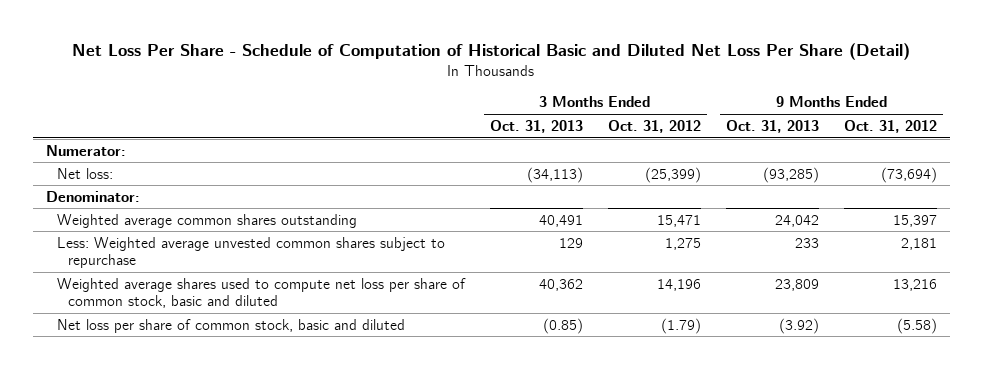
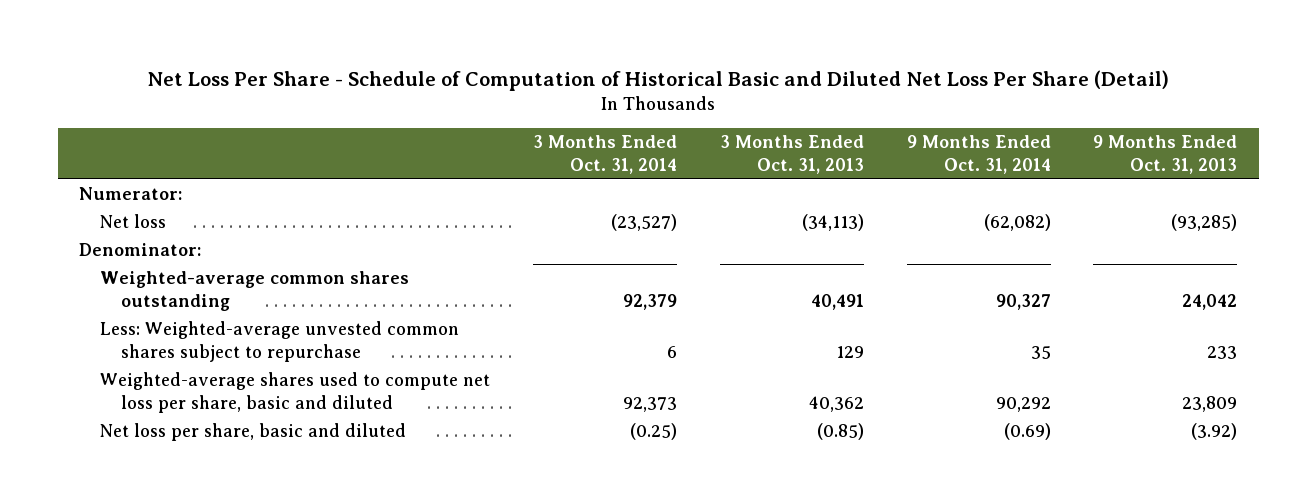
[607,119,701,133] Oct. 31, 2012 -> none
[844,119,938,133] Oct. 31, 2012 -> none
none -> [533,135,678,174] 3 Months Ended Oct. 31, 2014
none -> [906,135,1051,174] 9 Months Ended Oct. 31, 2014
[56,167,113,179] Net loss: -> [100,214,167,229] Net loss
[56,213,357,228] Weighted average common shares outstanding -> [100,271,410,311] Weighted-average common shares outstanding
[56,236,445,269] Less: Weighted average unvested common shares subject to repurchase -> [100,321,460,362] Less: Weighted-average unvested common shares subject to repurchase
[56,277,466,309] Weighted average shares used to compute net loss per share of common stock, basic and diluted -> [100,372,491,413] Weighted-average shares used to compute net loss per share, basic and diluted
[56,318,405,333] Net loss per share of common stock, basic and diluted -> [100,423,407,442] Net loss per share, basic and diluted

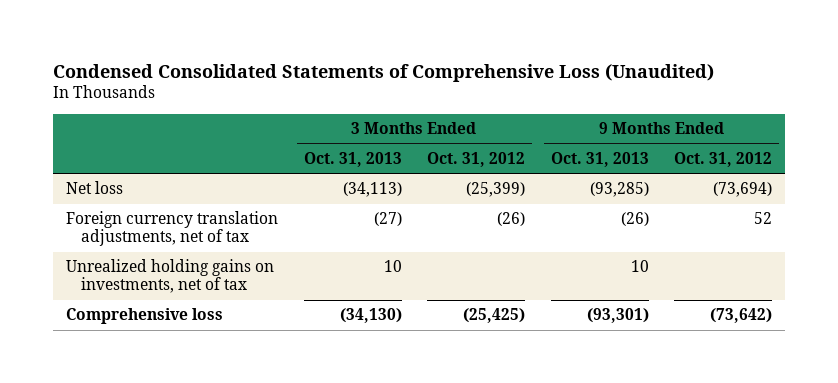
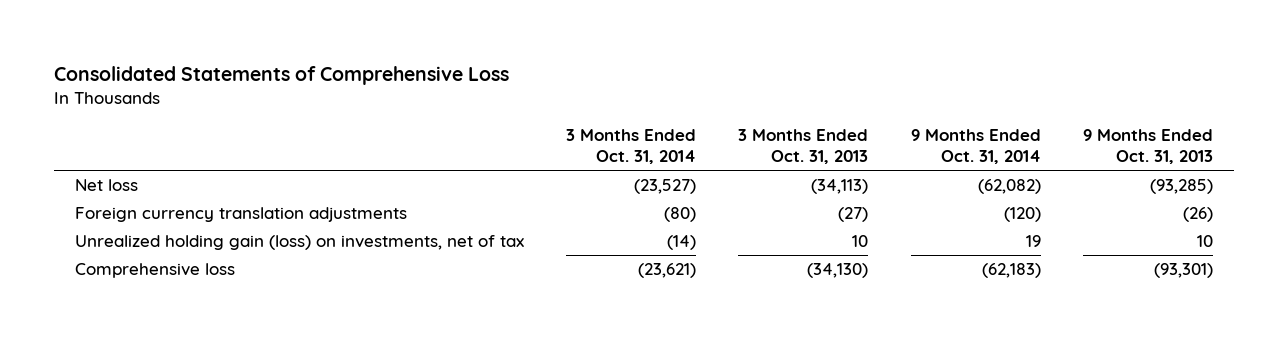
[53,63,715,82] Condensed Consolidated Statements of Comprehensive Loss (Unaudited) -> [53,65,509,85] Consolidated Statements of Comprehensive Loss
[427,152,526,168] Oct. 31, 2012 -> none
[674,152,773,168] Oct. 31, 2012 -> none
none -> [566,129,697,165] 3 Months Ended Oct. 31, 2014
none -> [910,129,1041,165] 9 Months Ended Oct. 31, 2014
[66,211,279,247] Foreign currency translation adjustments, net of tax -> [75,207,408,223] Foreign currency translation adjustments
[66,259,275,294] Unrealized holding gains on investments, net of tax -> [75,235,525,251] Unrealized holding gain (loss) on investments, net of tax

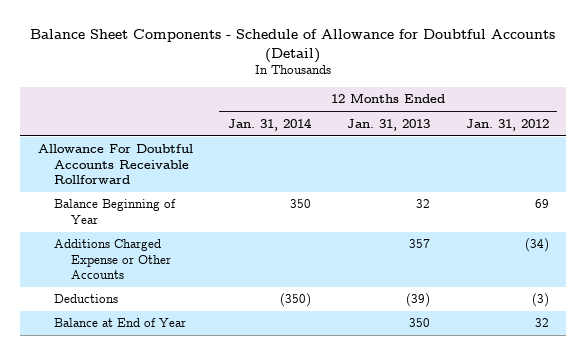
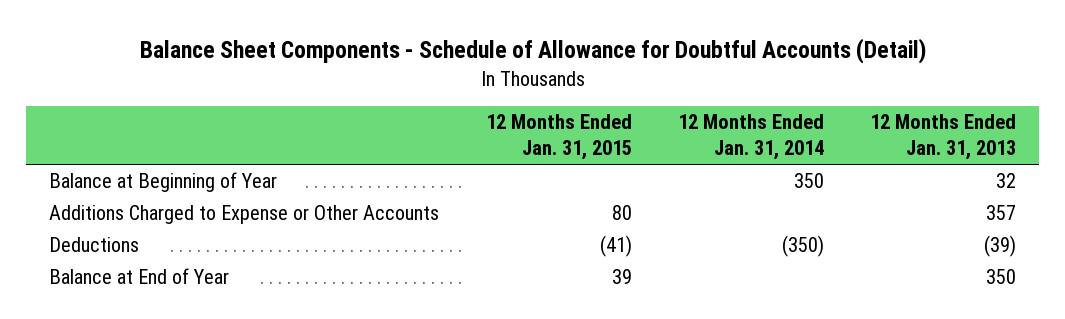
[465,118,549,131] Jan. 31, 2012 -> none
none -> [485,114,632,161] 12 Months Ended Jan. 31, 2015
[37,144,193,185] Allowance For Doubtful Accounts Receivable Rollforward -> none
[54,199,177,224] Balance Beginning of Year -> [49,172,278,193] Balance at Beginning of Year
[54,239,172,280] Additions Charged Expense or Other Accounts -> [49,205,440,225] Additions Charged to Expense or Other Accounts

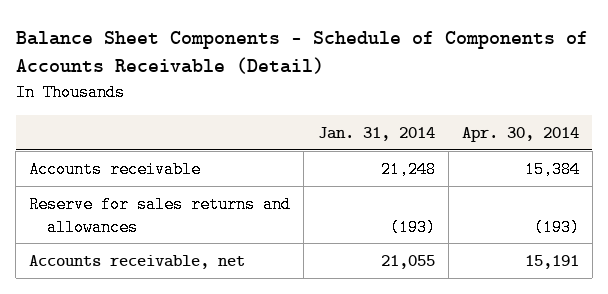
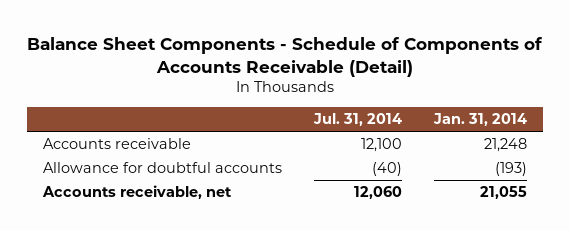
[461,126,579,142] Apr. 30, 2014 -> none
none -> [313,113,403,127] Jul. 31, 2014
[29,195,292,236] Reserve for sales returns and allowances -> [43,162,283,174] Allowance for doubtful accounts

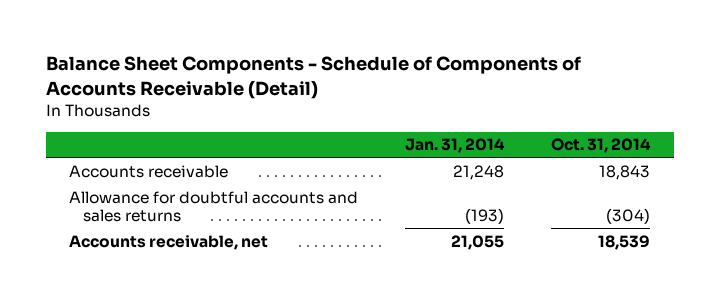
[313,113,403,127] Jul. 31, 2014 -> none
none -> [551,138,652,154] Oct. 31, 2014
[43,162,283,174] Allowance for doubtful accounts -> [69,190,359,223] Allowance for doubtful accounts and sales returns

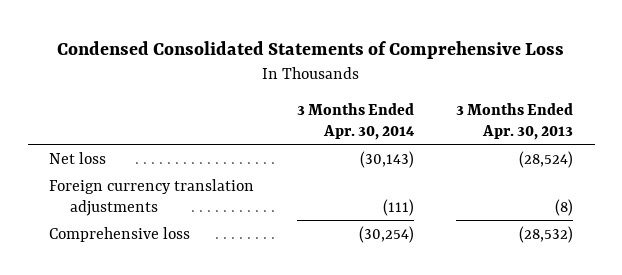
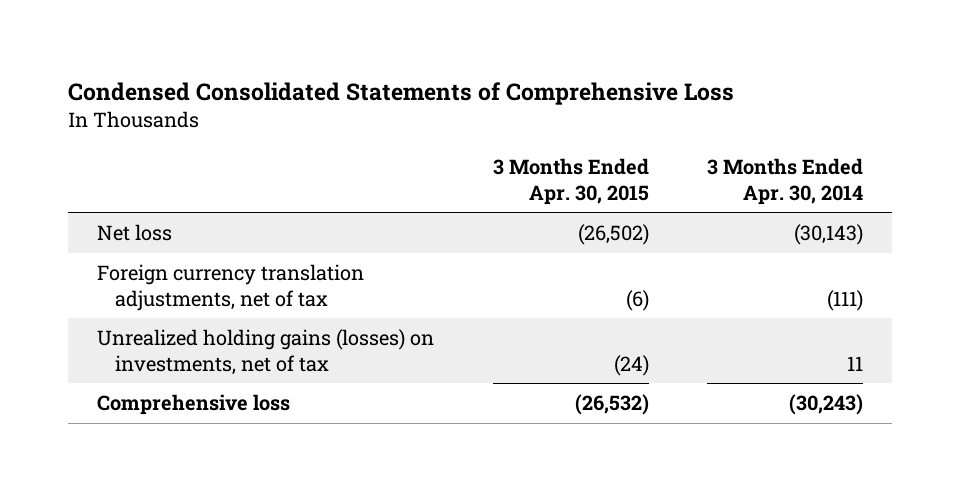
[456,102,574,140] 3 Months Ended Apr. 30, 2013 -> none
none -> [492,158,649,205] 3 Months Ended Apr. 30, 2015
[48,178,254,216] Foreign currency translation adjustments -> [97,264,365,311] Foreign currency translation adjustments, net of tax
none -> [97,329,435,375] Unrealized holding gains (losses) on investments, net of tax
[358,225,414,243] (30,254) -> [789,394,864,416] (30,243)

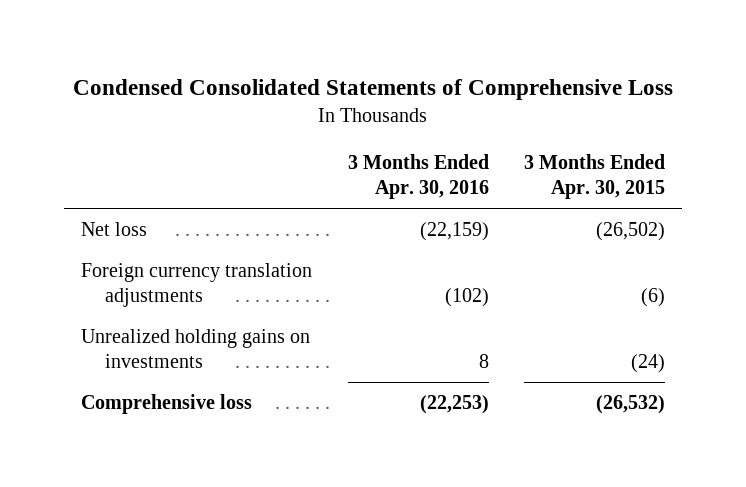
[707,158,864,205] 3 Months Ended Apr. 30, 2014 -> none
none -> [347,153,489,200] 3 Months Ended Apr. 30, 2016
[97,264,365,311] Foreign currency translation adjustments, net of tax -> [81,263,313,308] Foreign currency translation adjustments
[97,329,435,375] Unrealized holding gains (losses) on investments, net of tax -> [81,329,311,369] Unrealized holding gains on investments

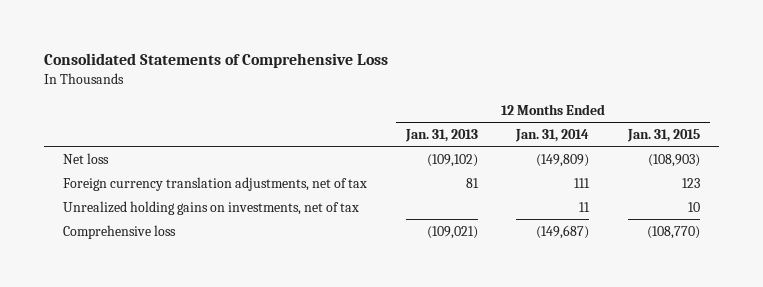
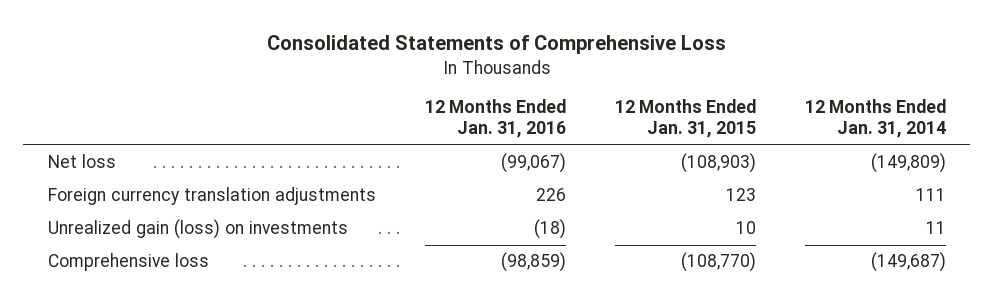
[404,128,478,142] Jan. 31, 2013 -> none
none -> [424,99,566,139] 12 Months Ended Jan. 31, 2016
[62,176,367,191] Foreign currency translation adjustments, net of tax -> [47,187,376,206] Foreign currency translation adjustments
[62,200,359,215] Unrealized holding gains on investments, net of tax -> [47,219,348,240] Unrealized gain (loss) on investments

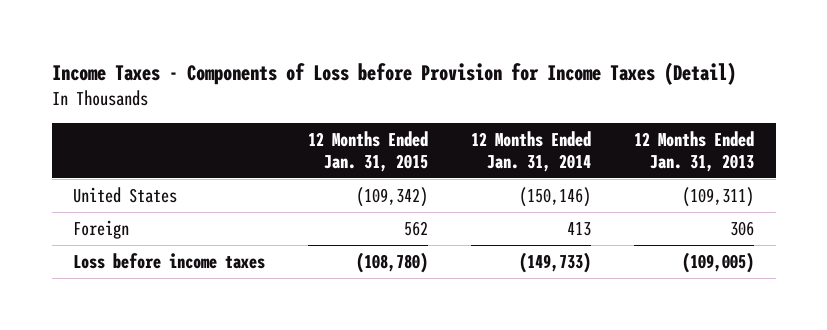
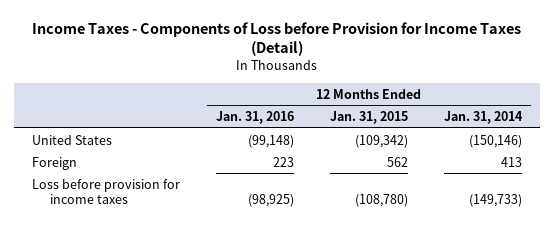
[634,131,755,172] 12 Months Ended Jan. 31, 2013 -> none
none -> [216,111,295,125] Jan. 31, 2016
[73,253,266,270] Loss before income taxes -> [32,178,181,205] Loss before provision for income taxes

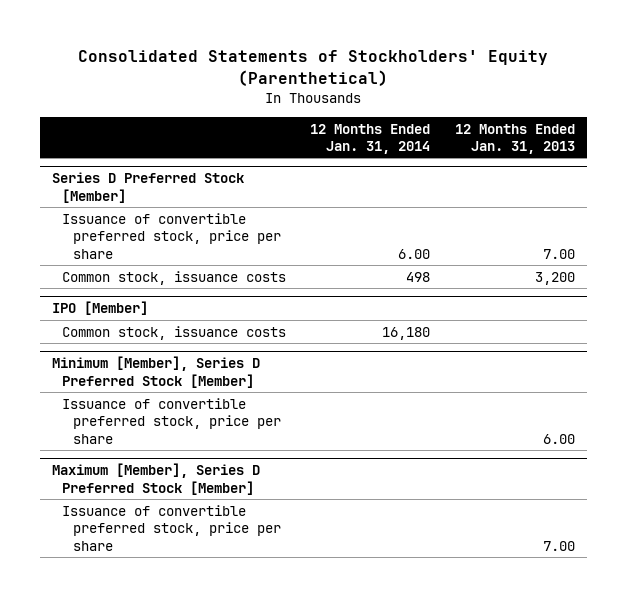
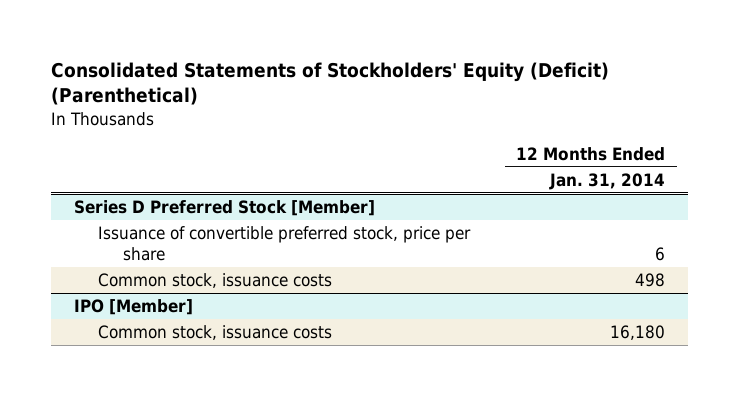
[78,49,549,86] Consolidated Statements of Stockholders' Equity (Parenthetical) -> [51,61,610,106] Consolidated Statements of Stockholders' Equity (Deficit) (Parenthetical)
[454,123,575,155] 12 Months Ended Jan. 31, 2013 -> none
[398,248,431,259] 6.00 -> [655,247,666,262] 6
[52,356,261,388] Minimum [Member], Series D Preferred Stock [Member] -> none
[62,397,281,444] Issuance of convertible preferred stock, price per share -> none
[52,463,261,495] Maximum [Member], Series D Preferred Stock [Member] -> none
[62,504,281,551] Issuance of convertible preferred stock, price per share -> none

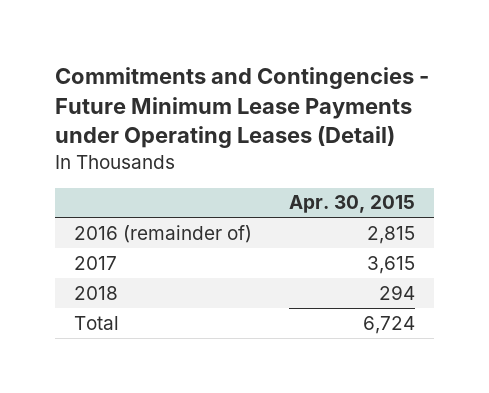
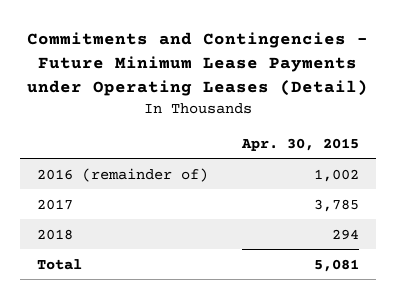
[367,225,416,244] 2,815 -> [314,168,360,182] 1,002
[367,255,416,274] 3,615 -> [314,198,360,212] 3,785
[363,315,416,334] 6,724 -> [314,258,360,272] 5,081

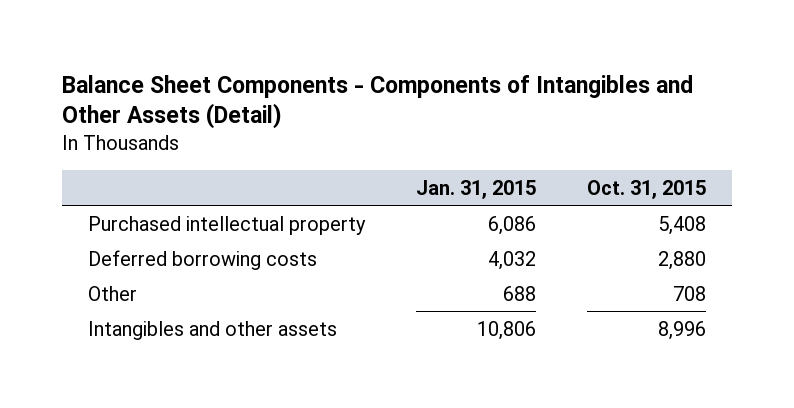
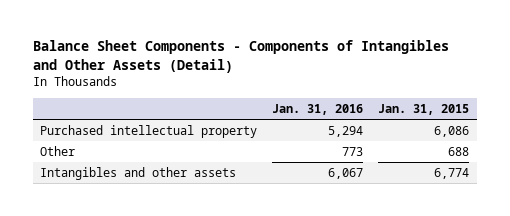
[587,179,707,199] Oct. 31, 2015 -> none
none -> [272,103,364,115] Jan. 31, 2016
[87,249,317,270] Deferred borrowing costs -> none
[476,320,536,340] 10,806 -> [434,168,470,180] 6,774

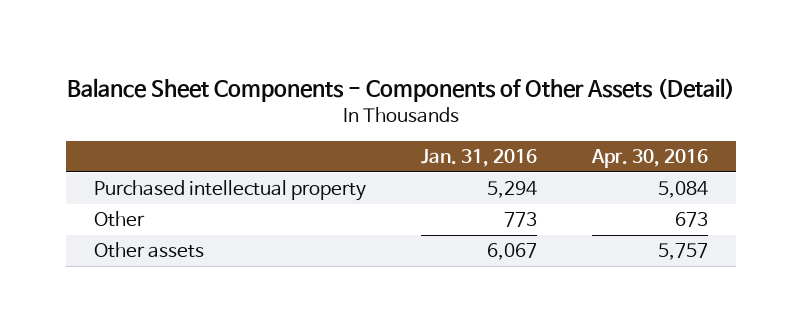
[32,40,449,73] Balance Sheet Components - Components of Intangibles and Other Assets (Detail) -> [67,78,736,103] Balance Sheet Components - Components of Other Assets (Detail)
[378,103,470,115] Jan. 31, 2015 -> none
none -> [591,149,709,169] Apr. 30, 2016
[40,167,237,181] Intangibles and other assets -> [94,242,205,259] Other assets

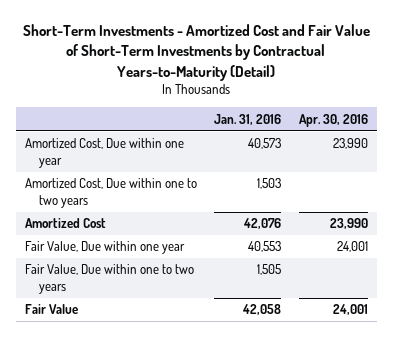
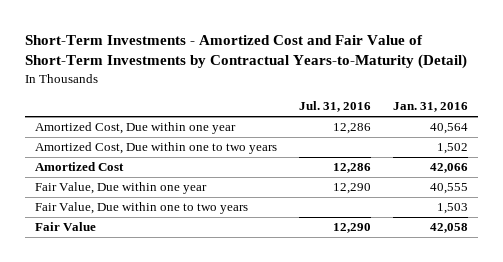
[299,113,369,127] Apr. 30, 2016 -> none
none -> [298,101,371,113] Jul. 31, 2016
[248,138,282,150] 40,573 -> [429,123,468,135] 40,564
[257,178,282,190] 1,503 -> [436,143,468,155] 1,502
[243,218,282,230] 42,076 -> [429,163,468,174] 42,066
[248,241,282,253] 40,553 -> [429,183,468,195] 40,555
[257,264,282,276] 1,505 -> [436,203,468,215] 1,503

